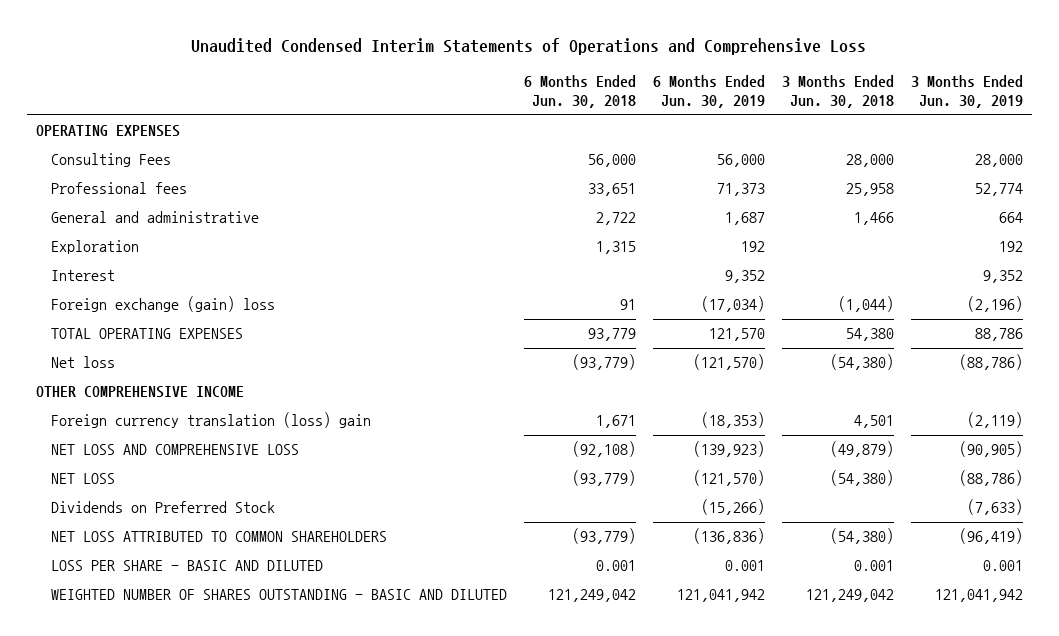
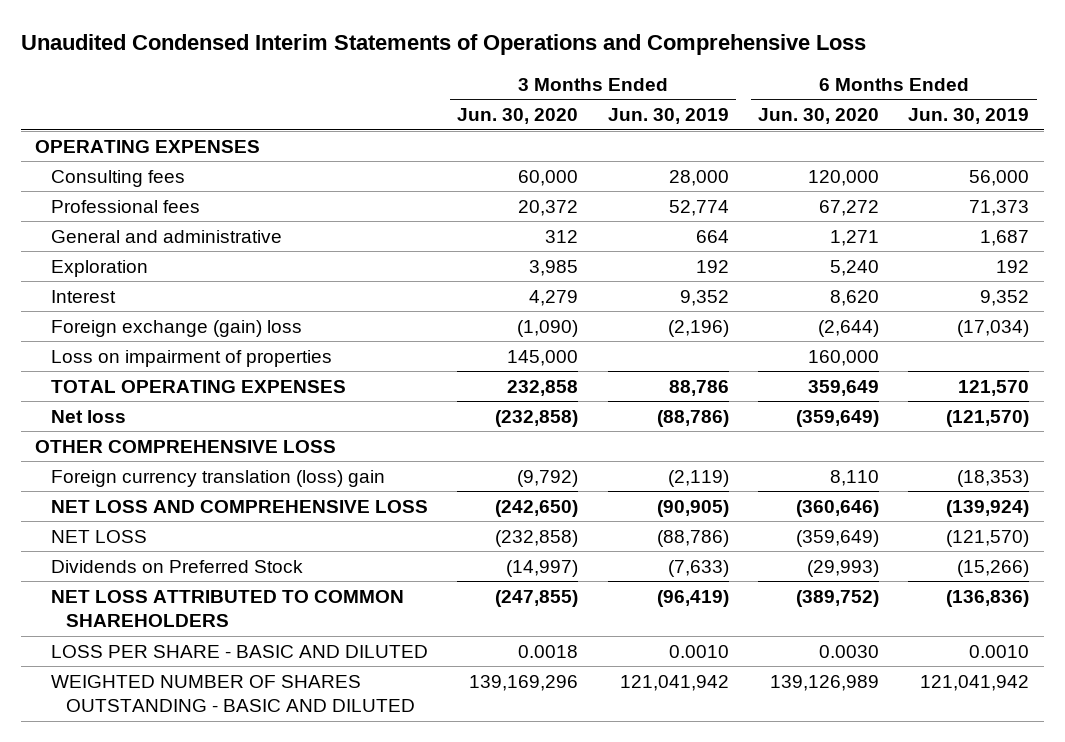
[523,74,636,109] 6 Months Ended Jun. 30, 2018 -> none
[782,74,895,109] 3 Months Ended Jun. 30, 2018 -> none
none -> [457,108,579,125] Jun. 30, 2020
none -> [757,108,879,125] Jun. 30, 2020
[50,153,171,168] Consulting Fees -> [50,169,185,187] Consulting fees
none -> [50,349,332,367] Loss on impairment of properties
[35,386,244,399] OTHER COMPREHENSIVE INCOME -> [35,439,337,453] OTHER COMPREHENSIVE LOSS
[693,441,766,458] (139,923) -> [946,499,1030,517] (139,924)
[725,560,766,572] 0.001 -> [969,644,1030,658] 0.0010
[983,560,1024,572] 0.001 -> [668,644,729,658] 0.0010

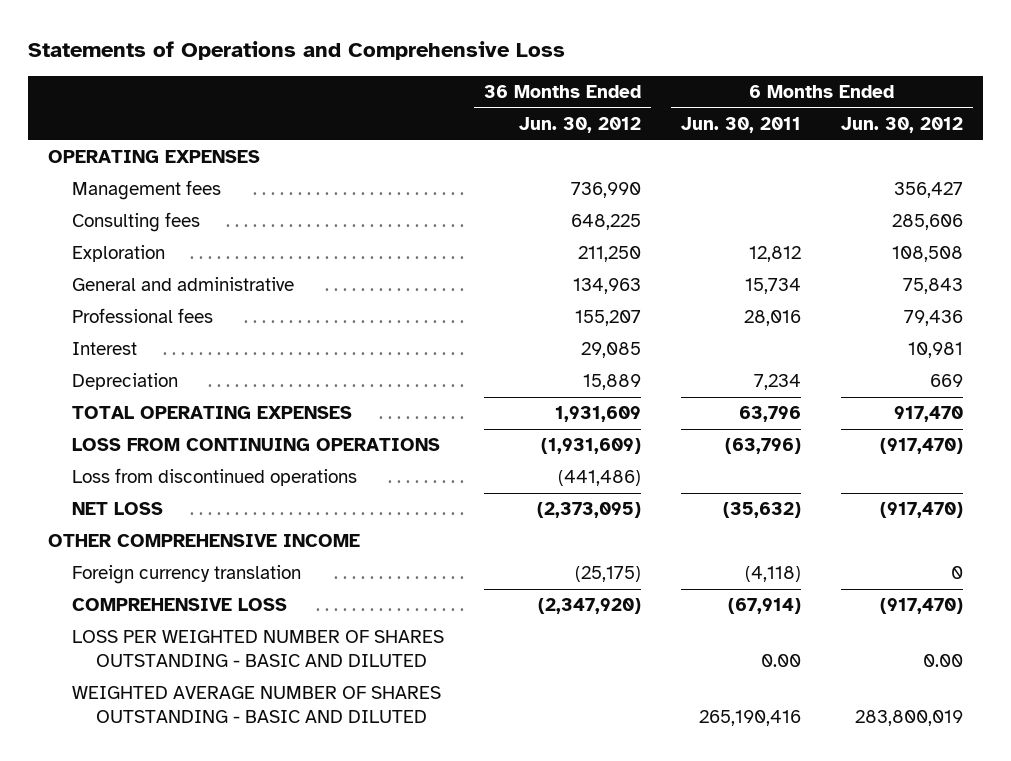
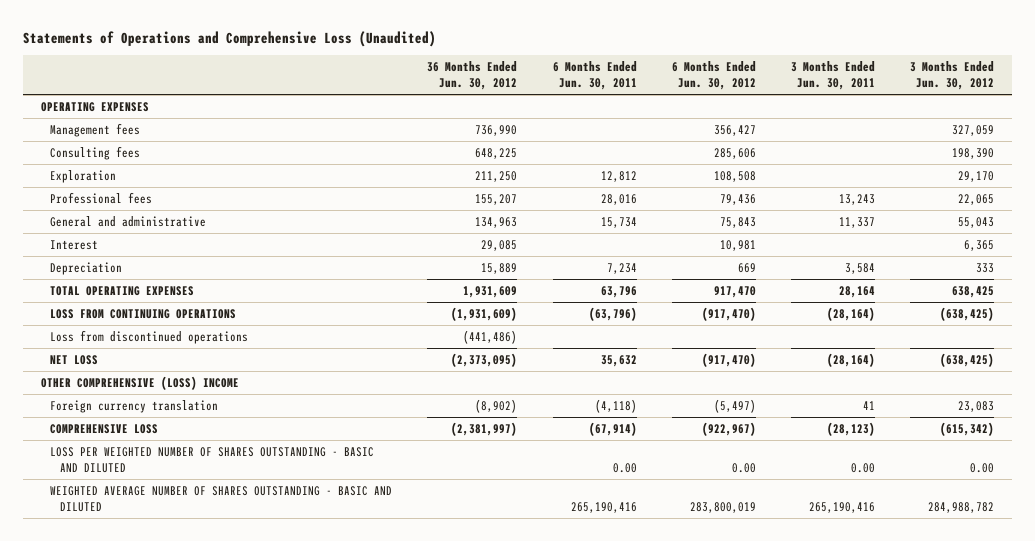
[28,41,566,61] Statements of Operations and Comprehensive Loss -> [22,30,436,47] Statements of Operations and Comprehensive Loss (Unaudited)
none -> [790,61,875,91] 3 Months Ended Jun. 30, 2011
none -> [909,61,994,91] 3 Months Ended Jun. 30, 2012
[72,277,295,292] General and administrative -> [50,216,207,228] General and administrative
[723,502,802,519] (35,632) -> [600,355,637,368] 35,632
[48,534,361,548] OTHER COMPREHENSIVE INCOME -> [40,376,239,391] OTHER COMPREHENSIVE (LOSS) INCOME
[575,566,642,583] (25,175) -> [475,399,518,414] (8,902)
[950,566,963,580] 0 -> [713,399,756,414] (5,497)
[538,598,642,615] (2,347,920) -> [451,422,518,437] (2,381,997)
[879,598,963,615] (917,470) -> [701,422,756,437] (922,967)

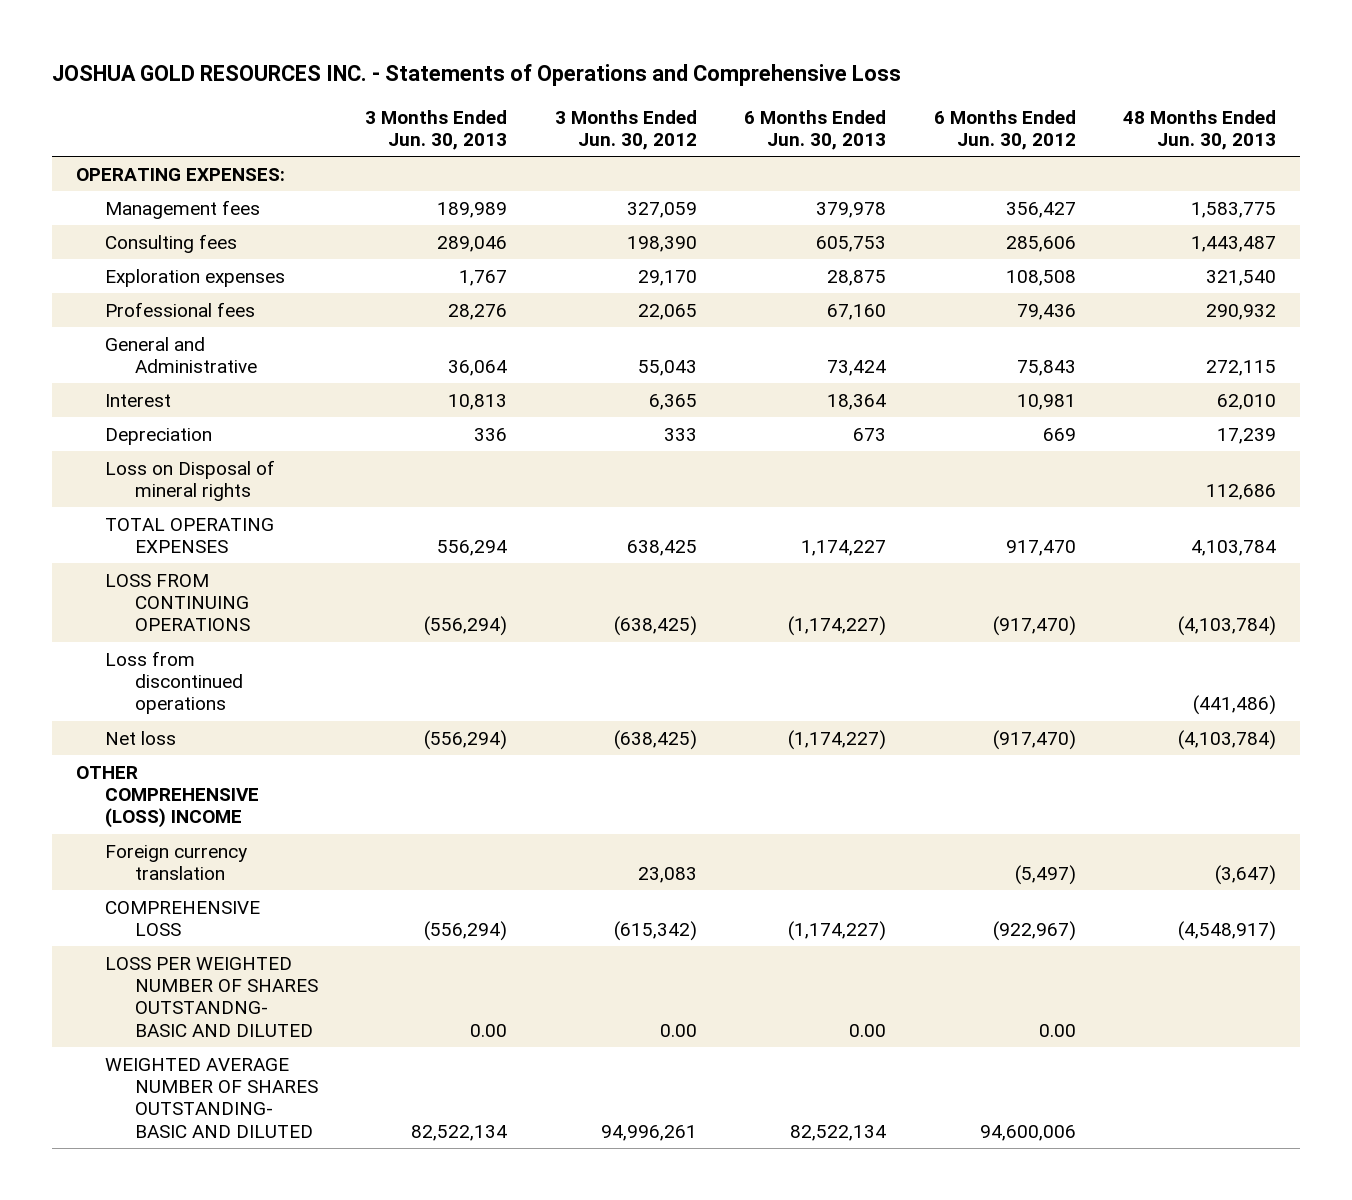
[22,30,436,47] Statements of Operations and Comprehensive Loss (Unaudited) -> [52,64,902,87] JOSHUA GOLD RESOURCES INC. - Statements of Operations and Comprehensive Loss
[427,61,518,91] 36 Months Ended Jun. 30, 2012 -> none
[552,61,637,91] 6 Months Ended Jun. 30, 2011 -> none
[790,61,875,91] 3 Months Ended Jun. 30, 2011 -> none
none -> [365,109,508,151] 3 Months Ended Jun. 30, 2013
none -> [744,109,887,151] 6 Months Ended Jun. 30, 2013
none -> [1123,109,1277,151] 48 Months Ended Jun. 30, 2013
[40,102,149,113] OPERATING EXPENSES -> [75,167,285,181] OPERATING EXPENSES:
[50,170,117,184] Exploration -> [105,268,286,287] Exploration expenses
[50,216,207,228] General and administrative -> [105,336,257,374] General and Administrative
none -> [105,459,276,502] Loss on Disposal of mineral rights
[50,355,99,366] NET LOSS -> [105,730,177,745] Net loss
[50,447,375,473] LOSS PER WEIGHTED NUMBER OF SHARES OUTSTANDING - BASIC AND DILUTED -> [105,956,318,1037] LOSS PER WEIGHTED NUMBER OF SHARES OUTSTANDNG- BASIC AND DILUTED
[50,486,393,512] WEIGHTED AVERAGE NUMBER OF SHARES OUTSTANDING - BASIC AND DILUTED -> [105,1057,318,1138] WEIGHTED AVERAGE NUMBER OF SHARES OUTSTANDING- BASIC AND DILUTED
[689,501,756,513] 283,800,019 -> [979,1124,1076,1141] 94,600,006
[927,501,994,513] 284,988,782 -> [600,1124,697,1141] 94,996,261

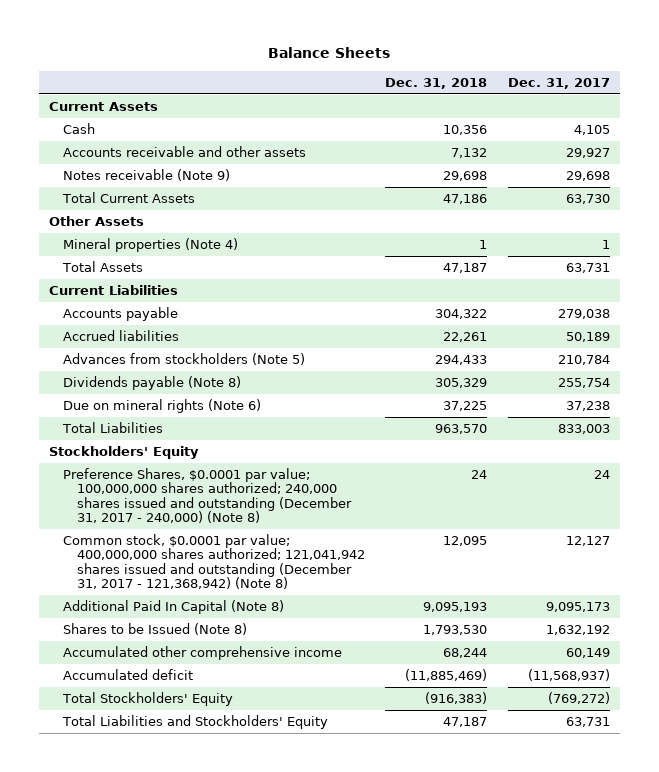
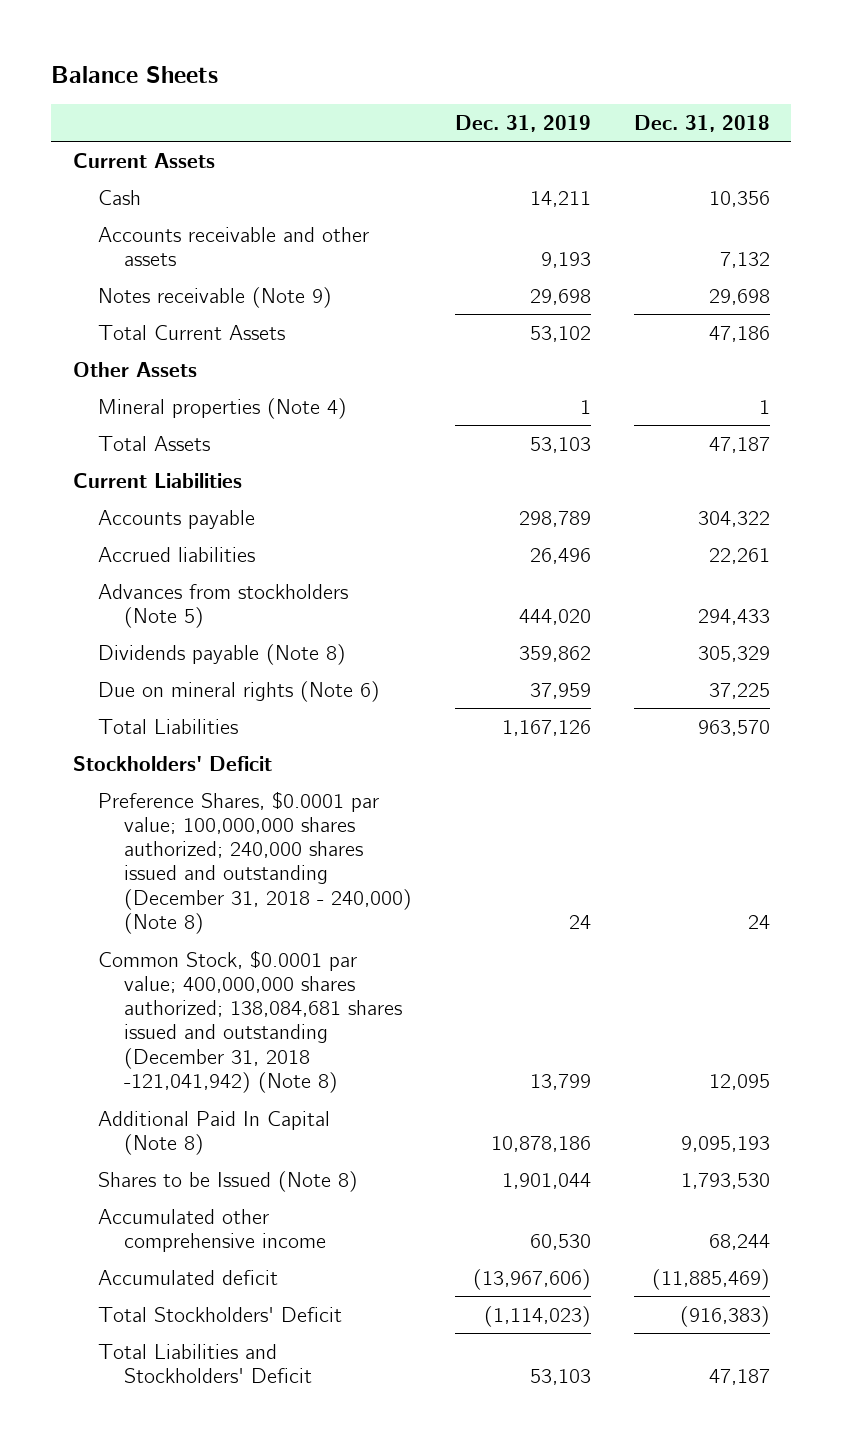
[507,77,610,89] Dec. 31, 2017 -> none
none -> [455,114,592,132] Dec. 31, 2019
[49,446,200,460] Stockholders' Equity -> [72,755,272,771] Stockholders' Deficit
[63,468,352,524] Preference Shares, $0.0001 par value; 100,000,000 shares authorized; 240,000 shares issued and outstanding (December 31, 2017 - 240,000) (Note 8) -> [98,790,413,935] Preference Shares, $0.0001 par value; 100,000,000 shares authorized; 240,000 shares issued and outstanding (December 31, 2018 - 240,000) (Note 8)
[63,534,365,590] Common stock, $0.0001 par value; 400,000,000 shares authorized; 121,041,942 shares issued and outstanding (December 31, 2017 - 121,368,942) (Note 8) -> [98,949,403,1094] Common Stock, $0.0001 par value; 400,000,000 shares authorized; 138,084,681 shares issued and outstanding (December 31, 2018 -121,041,942) (Note 8)
[62,692,234,707] Total Stockholders' Equity -> [98,1306,343,1322] Total Stockholders' Deficit
[62,715,329,730] Total Liabilities and Stockholders' Equity -> [98,1343,313,1383] Total Liabilities and Stockholders' Deficit

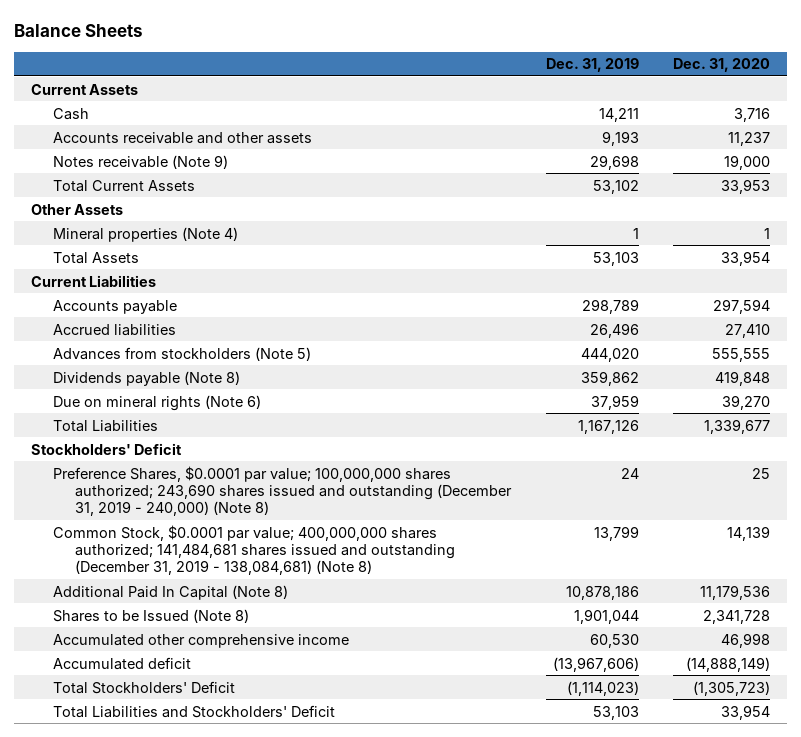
[633,114,770,132] Dec. 31, 2018 -> none
none -> [672,58,770,73] Dec. 31, 2020
[98,790,413,935] Preference Shares, $0.0001 par value; 100,000,000 shares authorized; 240,000 shares issued and outstanding (December 31, 2018 - 240,000) (Note 8) -> [53,465,513,517] Preference Shares, $0.0001 par value; 100,000,000 shares authorized; 243,690 shares issued and outstanding (December 31, 2019 - 240,000) (Note 8)
[98,949,403,1094] Common Stock, $0.0001 par value; 400,000,000 shares authorized; 138,084,681 shares issued and outstanding (December 31, 2018 -121,041,942) (Note 8) -> [53,524,456,576] Common Stock, $0.0001 par value; 400,000,000 shares authorized; 141,484,681 shares issued and outstanding (December 31, 2019 - 138,084,681) (Note 8)

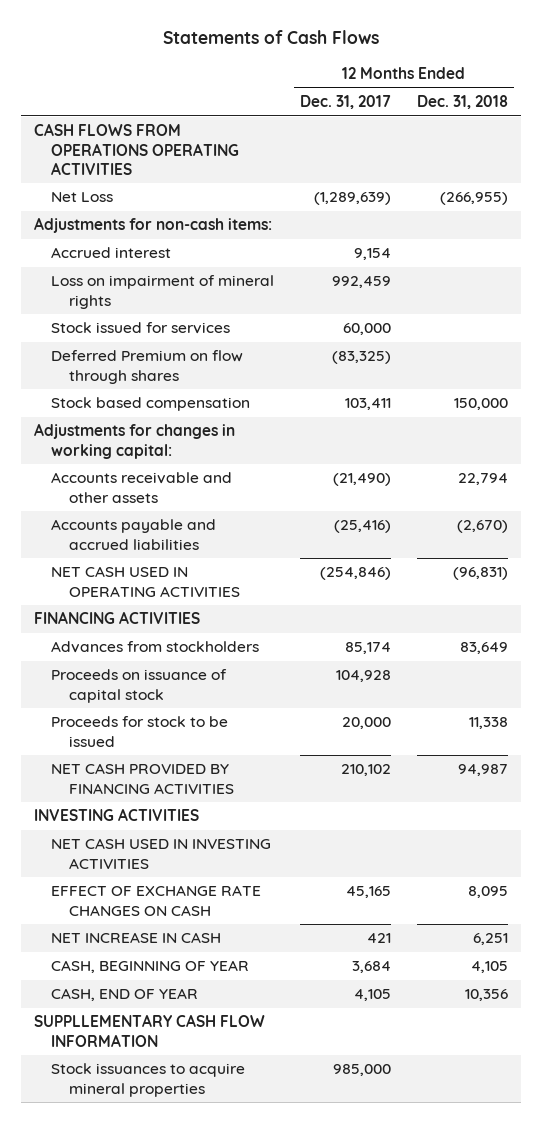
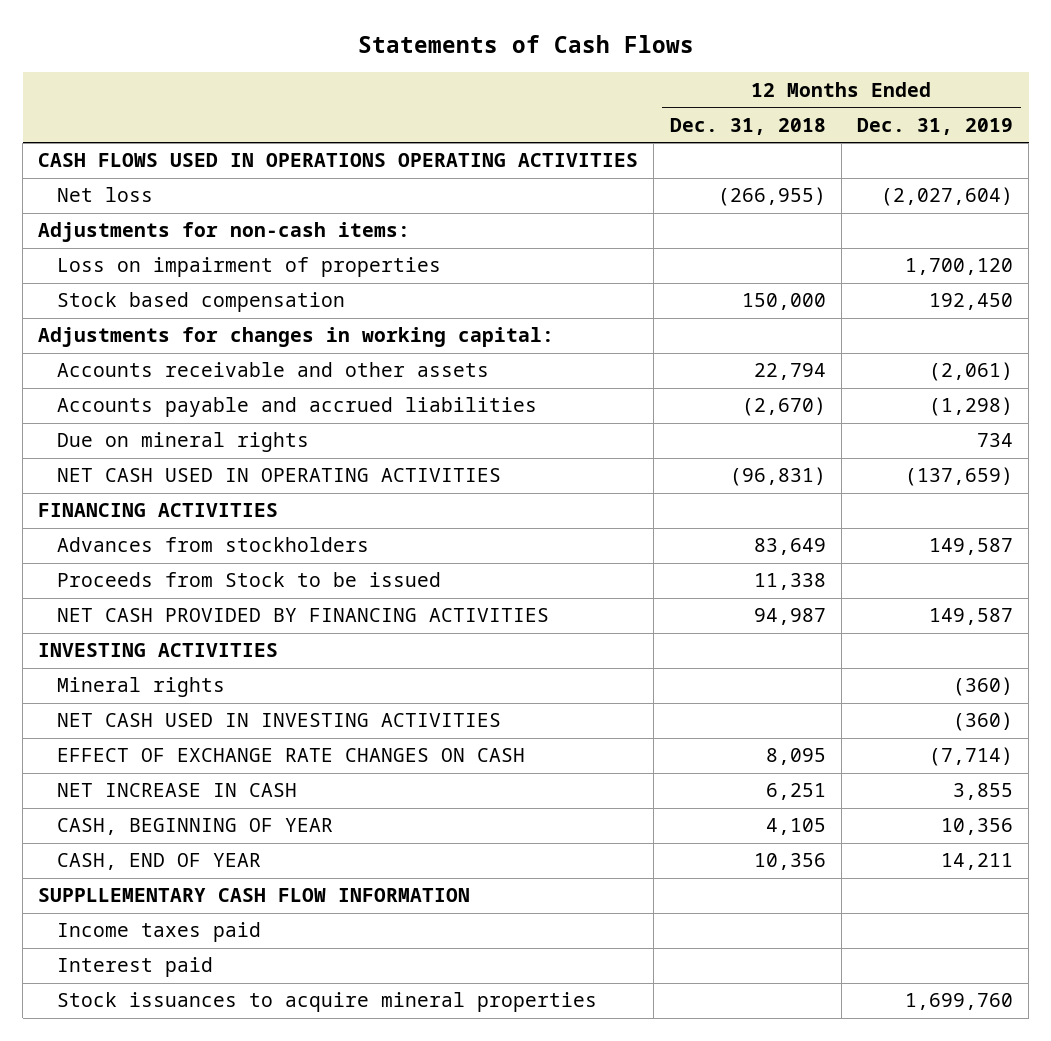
[299,95,391,110] Dec. 31, 2017 -> none
none -> [856,117,1013,135] Dec. 31, 2019
[33,123,240,175] CASH FLOWS FROM OPERATIONS OPERATING ACTIVITIES -> [38,153,639,168] CASH FLOWS USED IN OPERATIONS OPERATING ACTIVITIES
[51,192,114,203] Net Loss -> [57,187,154,203] Net loss
[51,247,172,259] Accrued interest -> none
[51,322,231,335] Stock issued for services -> none
[51,350,244,384] Deferred Premium on flow through shares -> none
[51,275,275,309] Loss on impairment of mineral rights -> [57,257,442,278] Loss on impairment of properties
none -> [57,432,310,453] Due on mineral rights
[51,669,228,703] Proceeds on issuance of capital stock -> none
[51,716,229,747] Proceeds for stock to be issued -> [57,572,442,588] Proceeds from Stock to be issued
none -> [57,677,226,698] Mineral rights
none -> [57,922,262,943] Income taxes paid
none -> [57,957,214,978] Interest paid

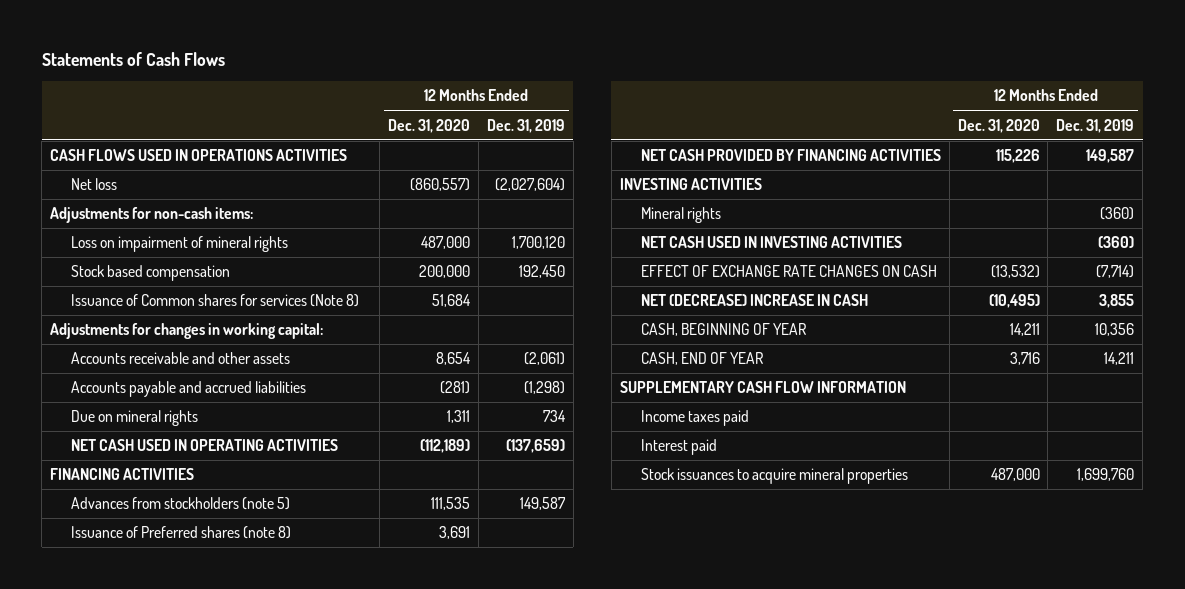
[669,117,826,135] Dec. 31, 2018 -> none
none -> [388,118,471,133] Dec. 31, 2020
[38,153,639,168] CASH FLOWS USED IN OPERATIONS OPERATING ACTIVITIES -> [50,149,348,162] CASH FLOWS USED IN OPERATIONS ACTIVITIES
[57,257,442,278] Loss on impairment of properties -> [71,236,289,253] Loss on impairment of mineral rights
none -> [71,294,360,308] Issuance of Common shares for services (Note 8)
[57,572,442,588] Proceeds from Stock to be issued -> none
[57,537,370,553] Advances from stockholders -> [71,497,291,511] Advances from stockholders (note 5)
none -> [71,526,292,540] Issuance of Preferred shares (note 8)
[57,783,298,798] NET INCREASE IN CASH -> [640,294,868,307] NET (DECREASE) INCREASE IN CASH
[38,888,471,903] SUPPLLEMENTARY CASH FLOW INFORMATION -> [619,381,906,394] SUPPLEMENTARY CASH FLOW INFORMATION

